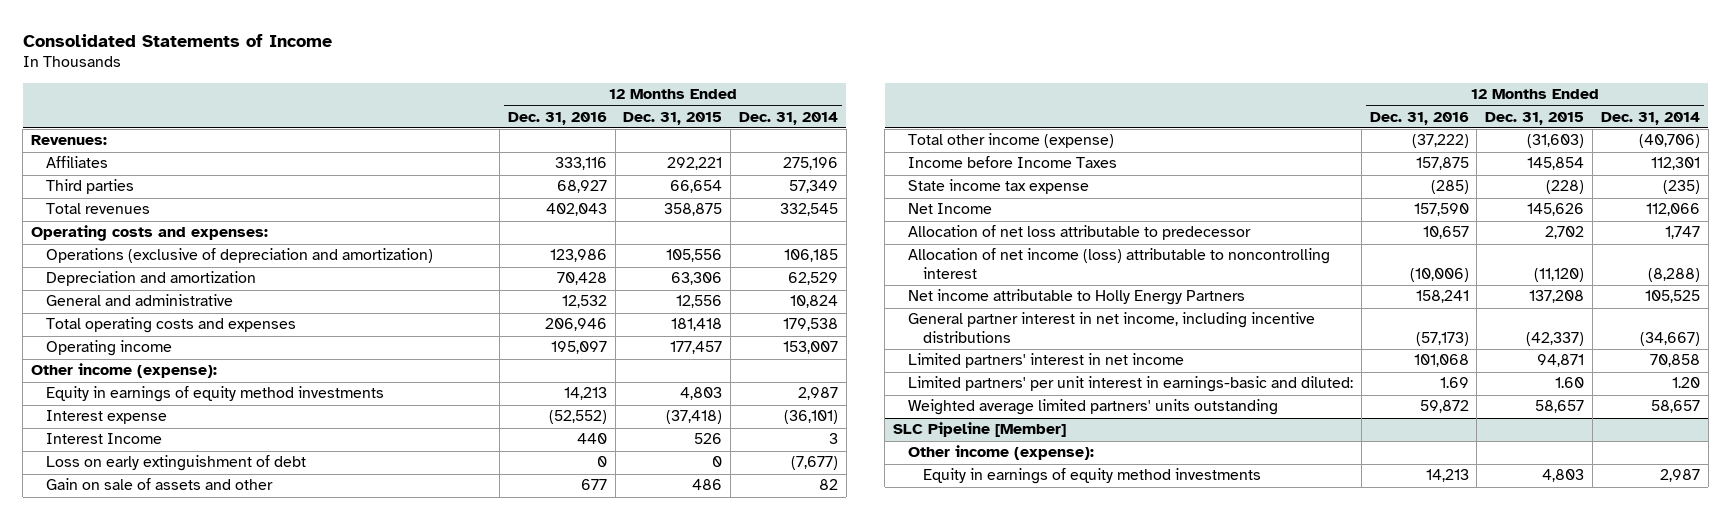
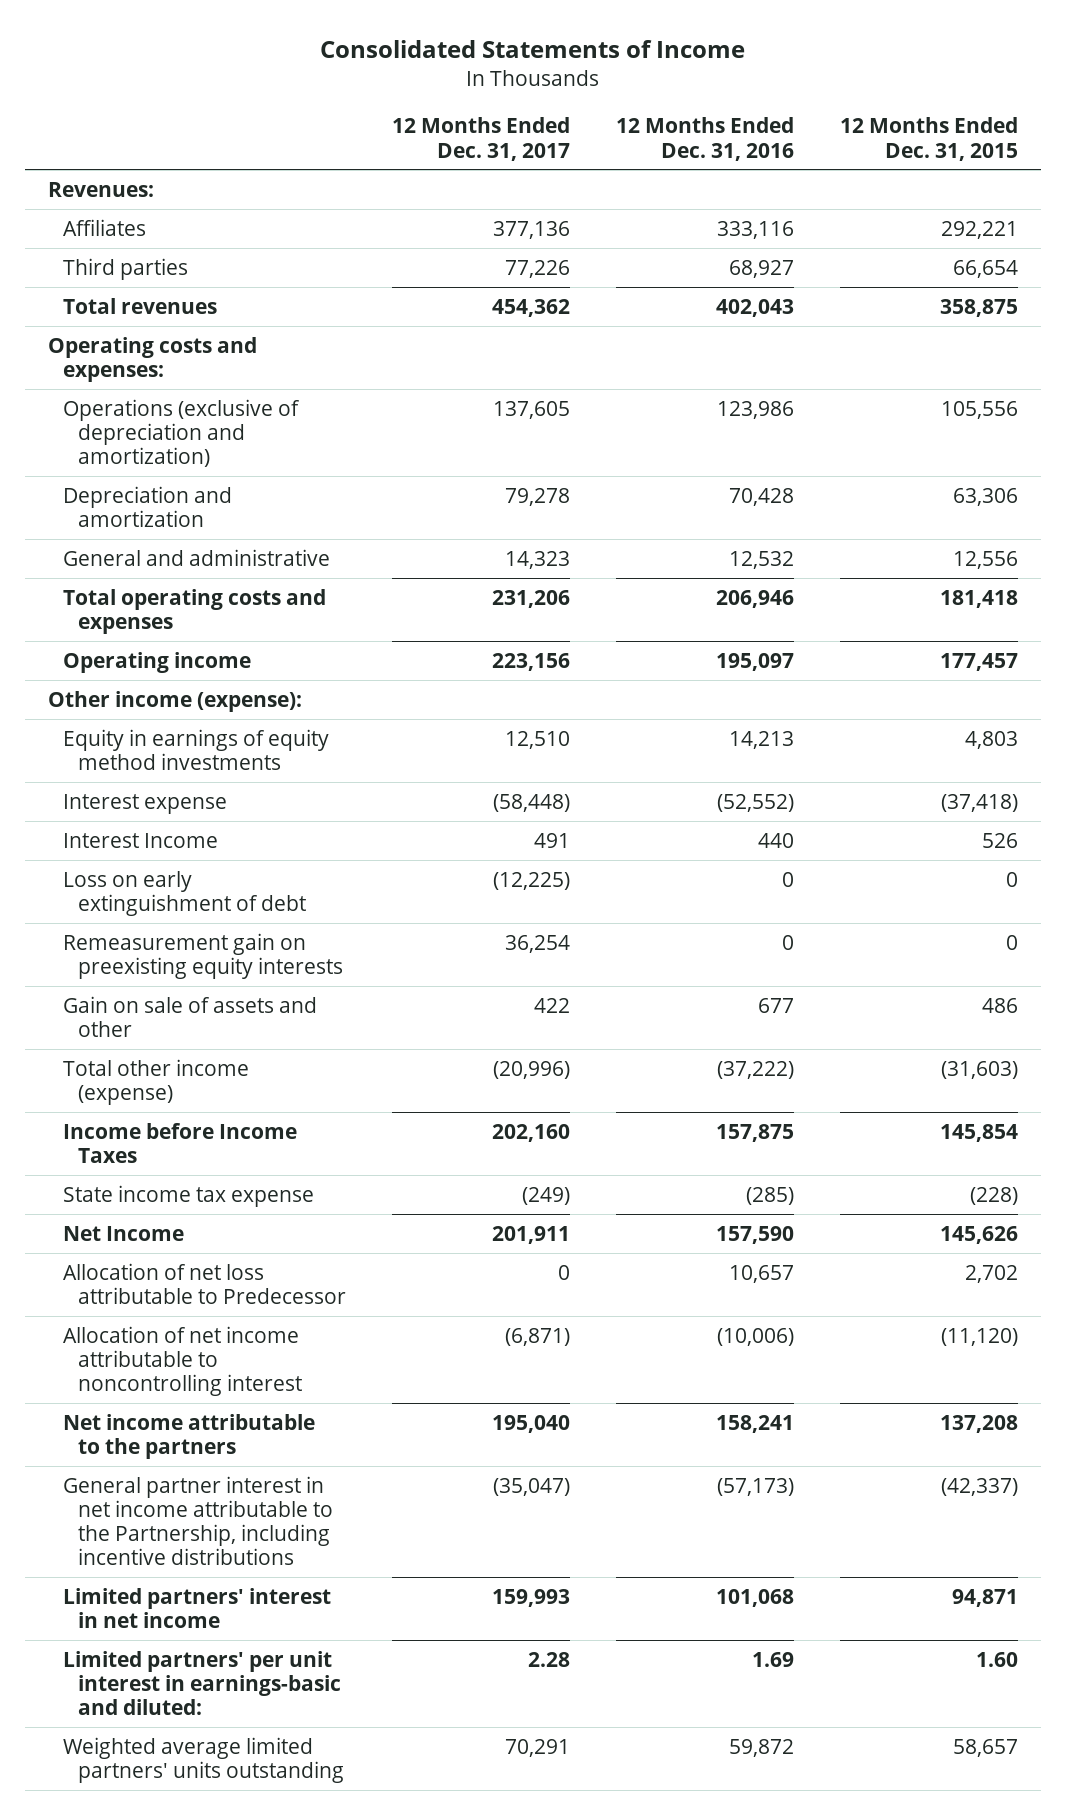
[738,111,838,125] Dec. 31, 2014 -> none
none -> [391,117,570,161] 12 Months Ended Dec. 31, 2017
none -> [63,932,343,979] Remeasurement gain on preexisting equity interests
[908,225,1252,241] Allocation of net loss attributable to predecessor -> [63,1262,346,1304] Allocation of net loss attributable to Predecessor
[908,248,1331,280] Allocation of net income (loss) attributable to noncontrolling interest -> [63,1325,302,1397] Allocation of net income attributable to noncontrolling interest
[908,289,1246,306] Net income attributable to Holly Energy Partners -> [63,1413,316,1459] Net income attributable to the partners
[908,312,1316,344] General partner interest in net income, including incentive distributions -> [63,1475,333,1566] General partner interest in net income attributable to the Partnership, including incentive distributions
[892,422,1066,438] SLC Pipeline [Member] -> none
[908,445,1095,461] Other income (expense): -> none
[923,468,1262,485] Equity in earnings of equity method investments -> none

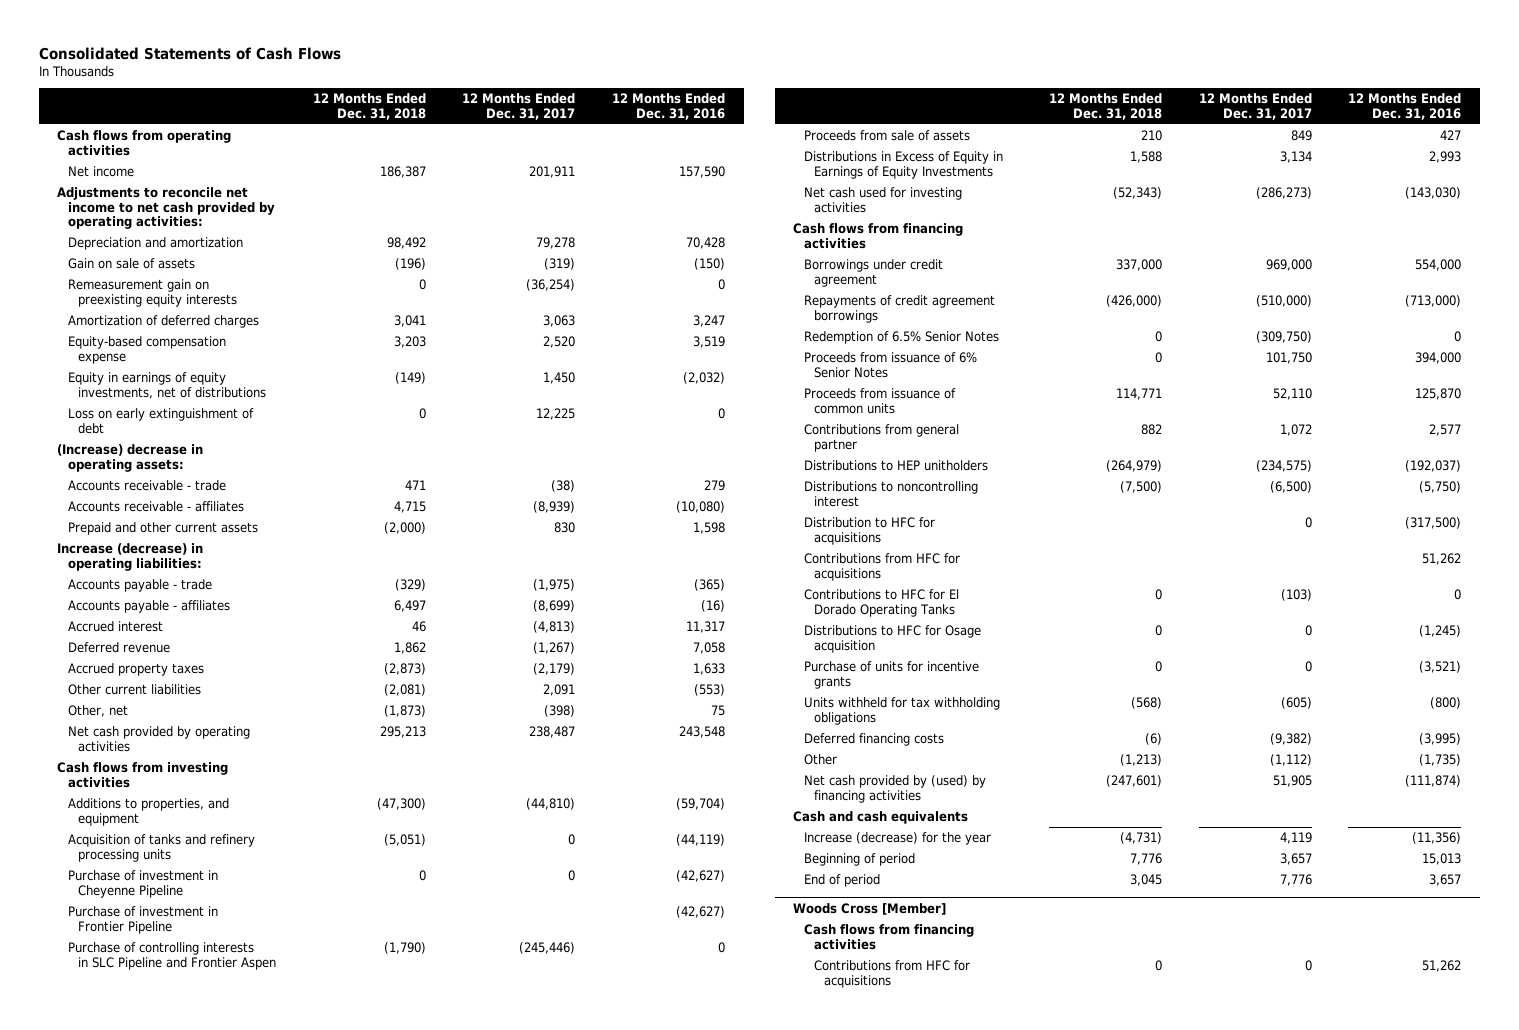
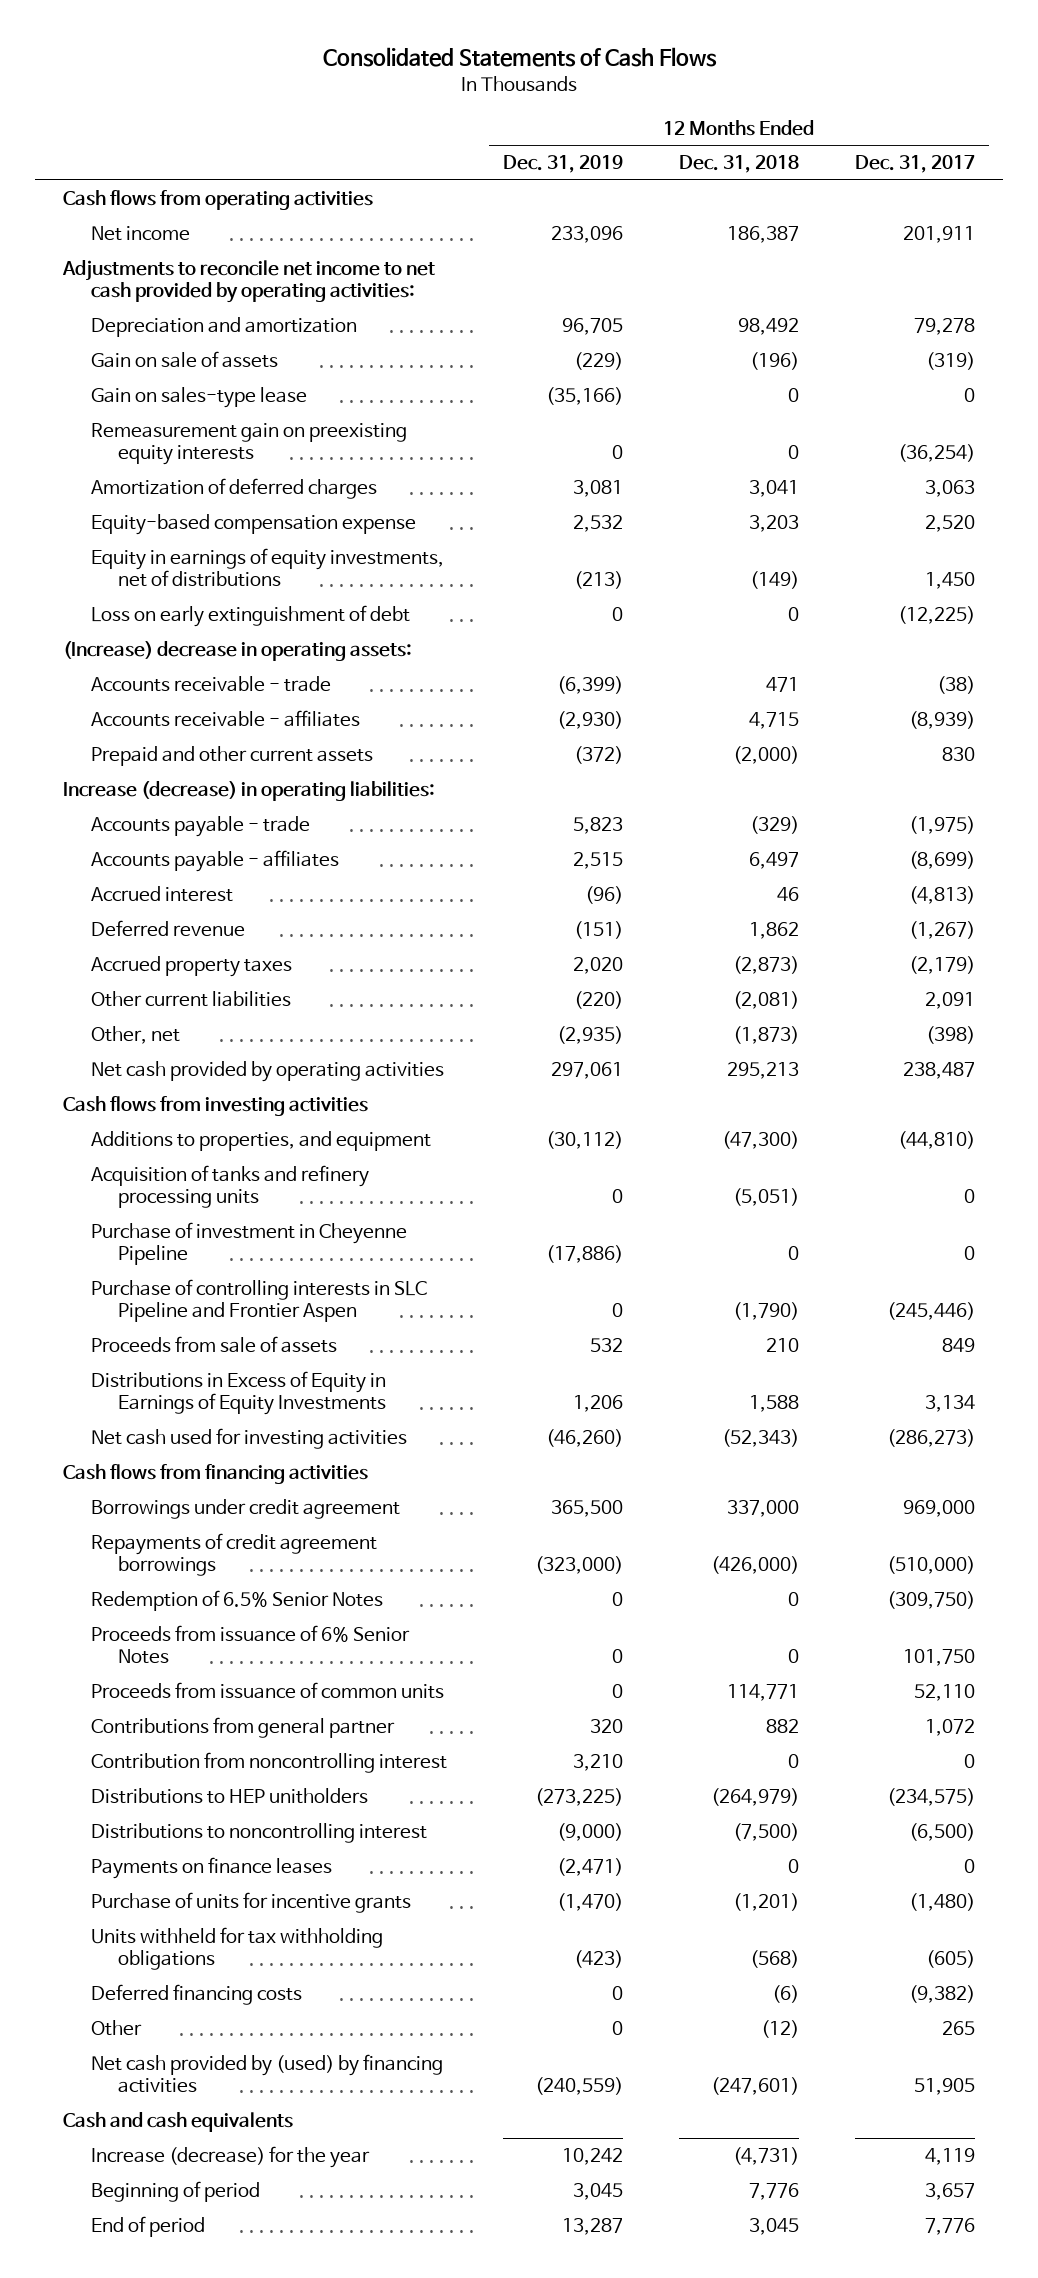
[612,93,726,120] 12 Months Ended Dec. 31, 2016 -> none
none -> [502,155,623,174] Dec. 31, 2019
none -> [90,387,307,409] Gain on sales-type lease
[536,408,576,421] 12,225 -> [897,606,975,625] (12,225)
[67,906,218,934] Purchase of investment in Frontier Pipeline -> none
none -> [90,1752,447,1774] Contribution from noncontrolling interest
[803,517,935,545] Distribution to HFC for acquisitions -> none
[803,553,960,581] Contributions from HFC for acquisitions -> none
[803,589,959,617] Contributions to HFC for El Dorado Operating Tanks -> none
[803,625,981,653] Distributions to HFC for Osage acquisition -> none
none -> [90,1857,332,1880] Payments on finance leases
[1154,661,1162,673] 0 -> [732,1893,799,1912] (1,201)
[1304,661,1312,673] 0 -> [908,1893,975,1912] (1,480)
[1119,754,1162,767] (1,213) -> [760,2020,799,2039] (12)
[1269,754,1312,767] (1,112) -> [941,2021,975,2036] 265
[793,902,947,915] Woods Cross [Member] -> none
[803,924,974,950] Cash flows from financing activities -> none
[814,960,971,988] Contributions from HFC for acquisitions -> none

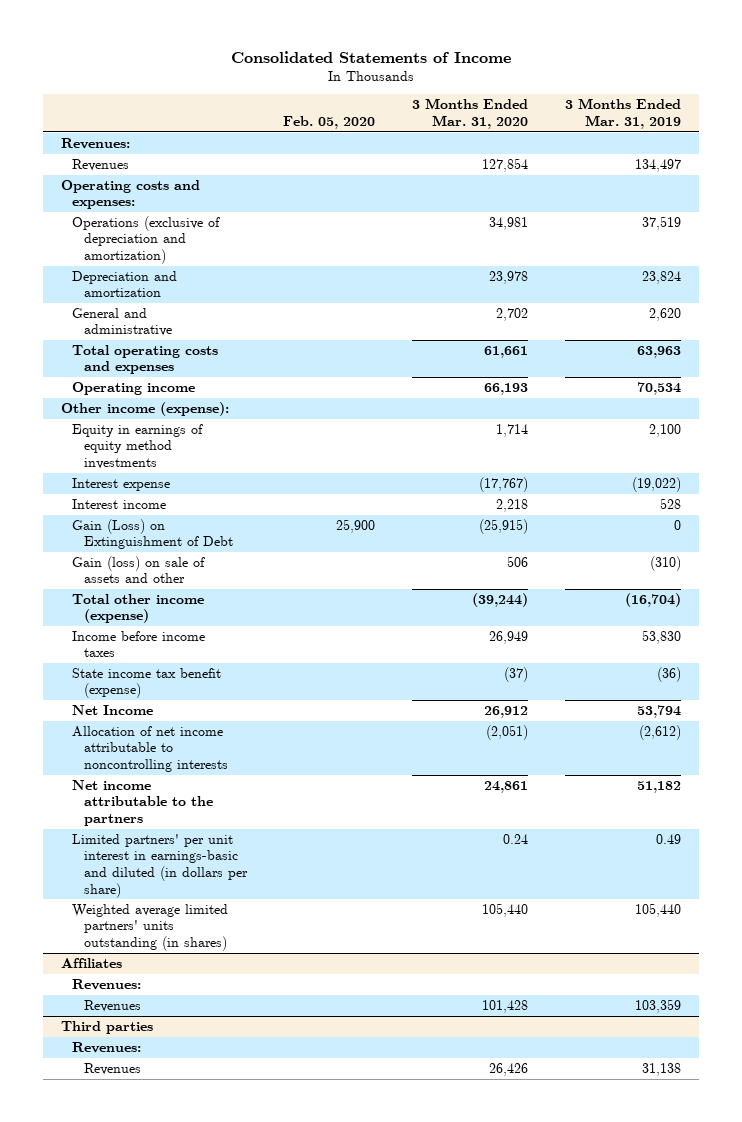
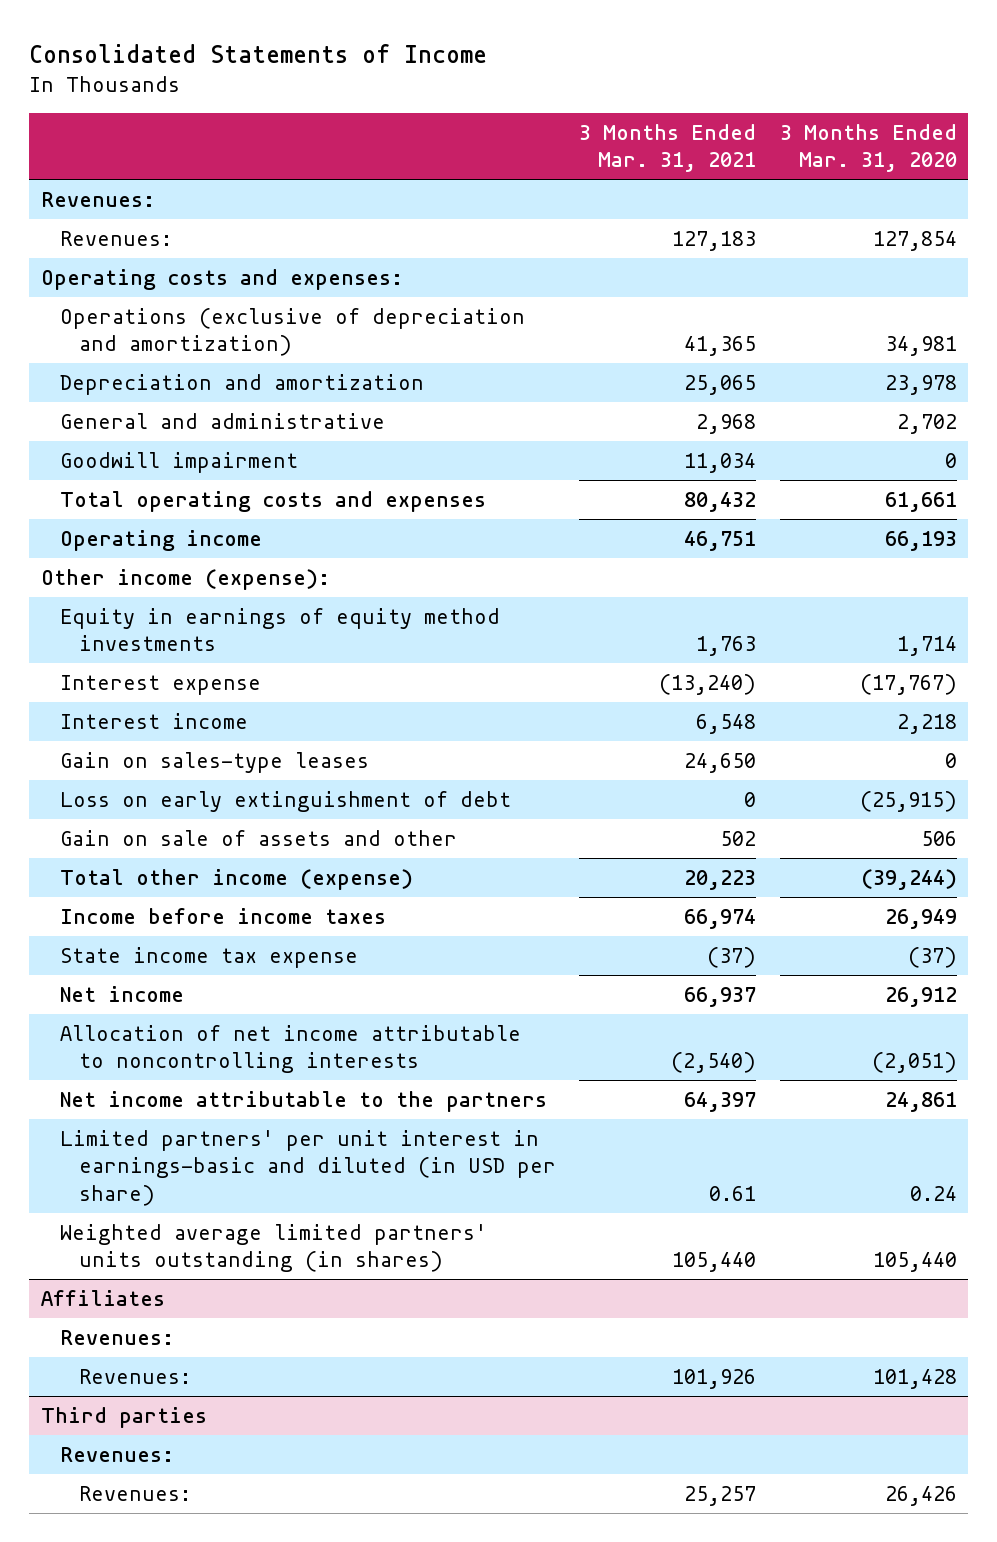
[283,115,376,129] Feb. 05, 2020 -> none
[564,98,681,129] 3 Months Ended Mar. 31, 2019 -> none
none -> [579,124,757,173] 3 Months Ended Mar. 31, 2021
[72,158,130,171] Revenues -> [59,230,172,246] Revenues:
none -> [59,451,298,473] Goodwill impairment
none -> [59,751,369,773] Gain on sales-type leases
[72,518,233,550] Gain (Loss) on Extinguishment of Debt -> [59,790,511,812] Loss on early extinguishment of debt
[72,555,206,584] Gain (loss) on sale of assets and other -> [59,829,457,846] Gain on sale of assets and other
[72,667,222,699] State income tax benefit (expense) -> [59,946,358,968] State income tax expense
[72,704,154,715] Net Income -> [59,985,184,1002] Net income
[72,833,248,898] Limited partners' per unit interest in earnings-basic and diluted (in dollars per share) -> [59,1129,556,1206] Limited partners' per unit interest in earnings-basic and diluted (in USD per share)
[83,999,141,1012] Revenues -> [78,1368,191,1384] Revenues:
[83,1062,141,1075] Revenues -> [78,1485,191,1501] Revenues:

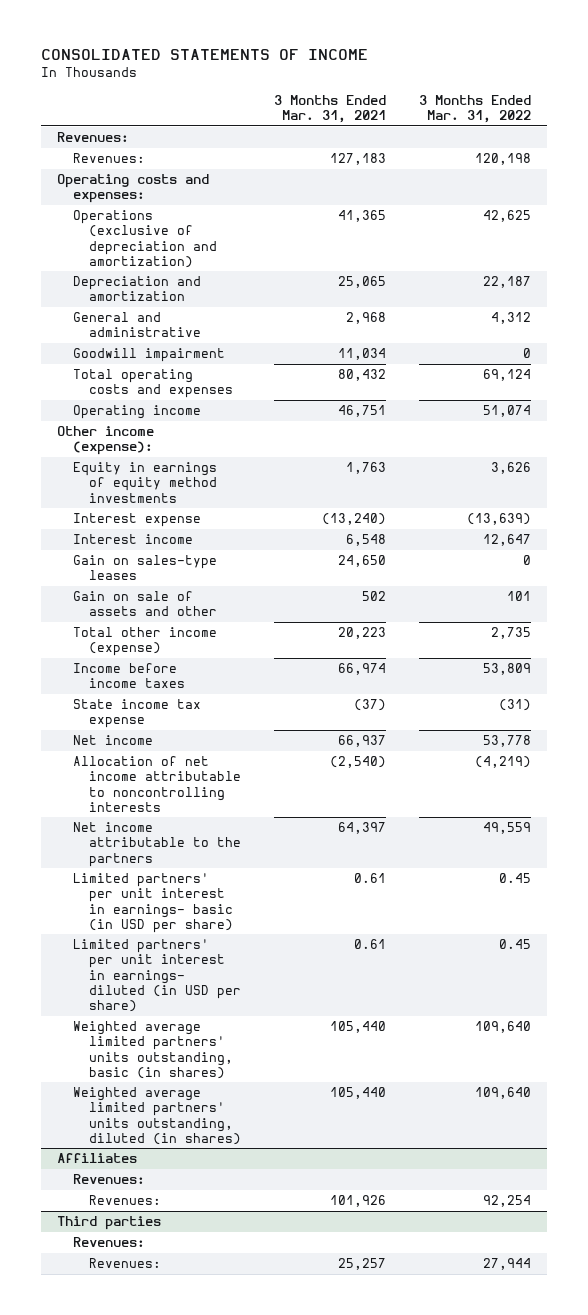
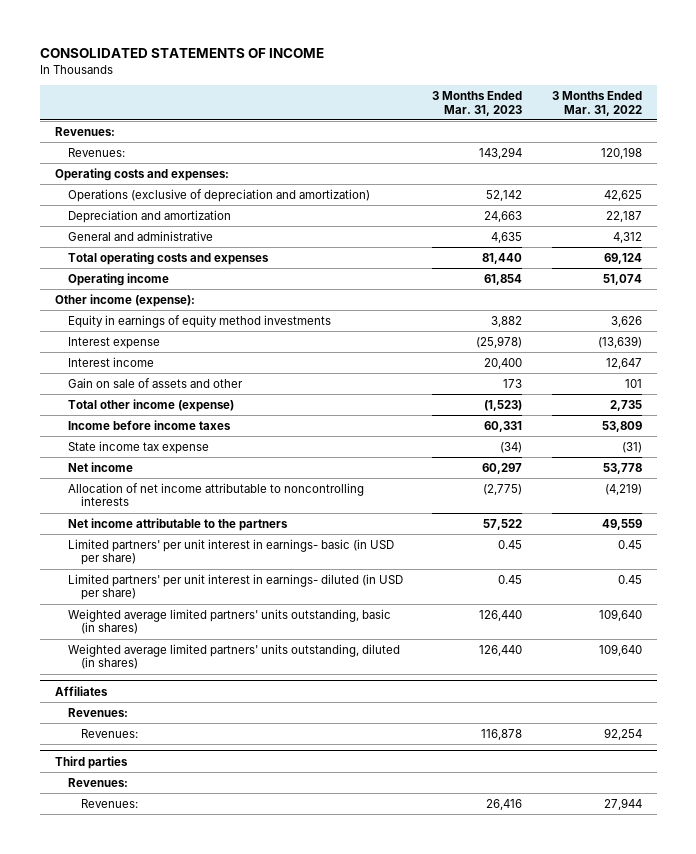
[273,94,386,123] 3 Months Ended Mar. 31, 2021 -> none
none -> [432,91,523,116] 3 Months Ended Mar. 31, 2023
[72,348,225,363] Goodwill impairment -> none
[72,555,217,581] Gain on sales-type leases -> none

